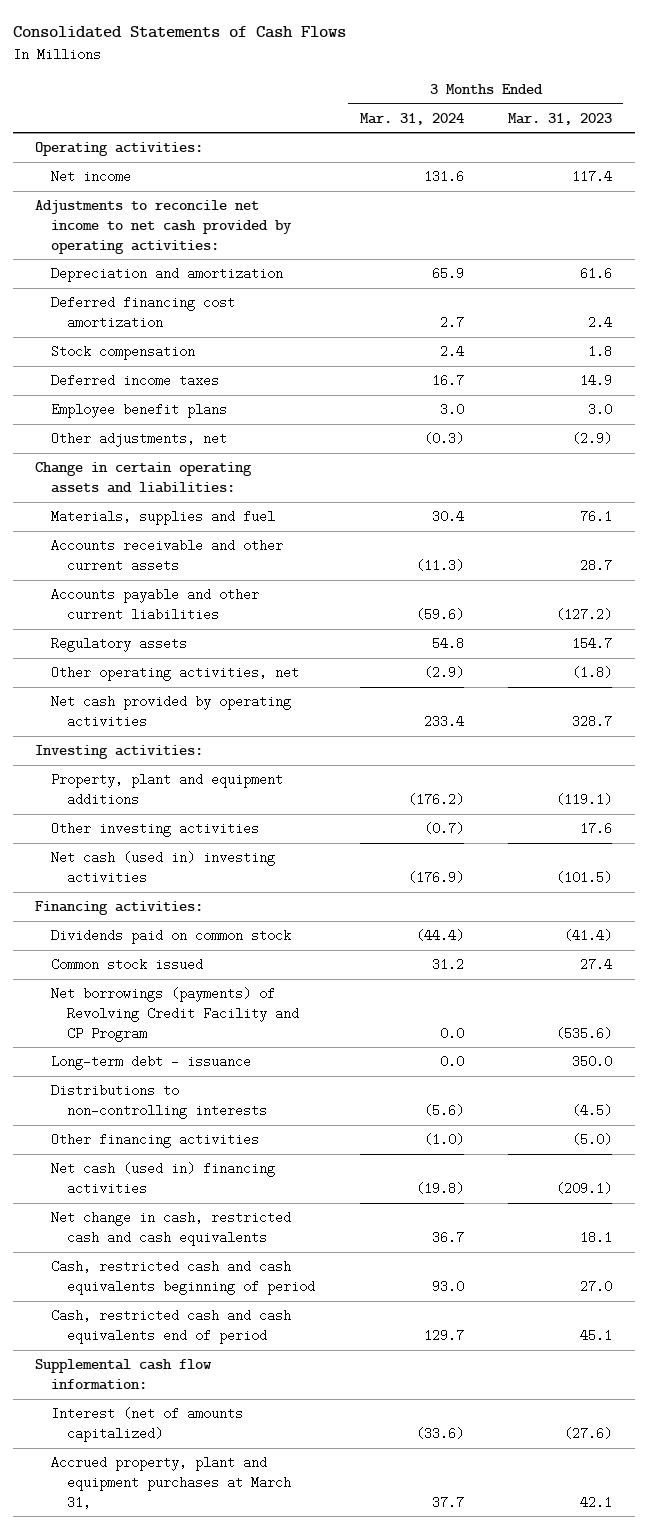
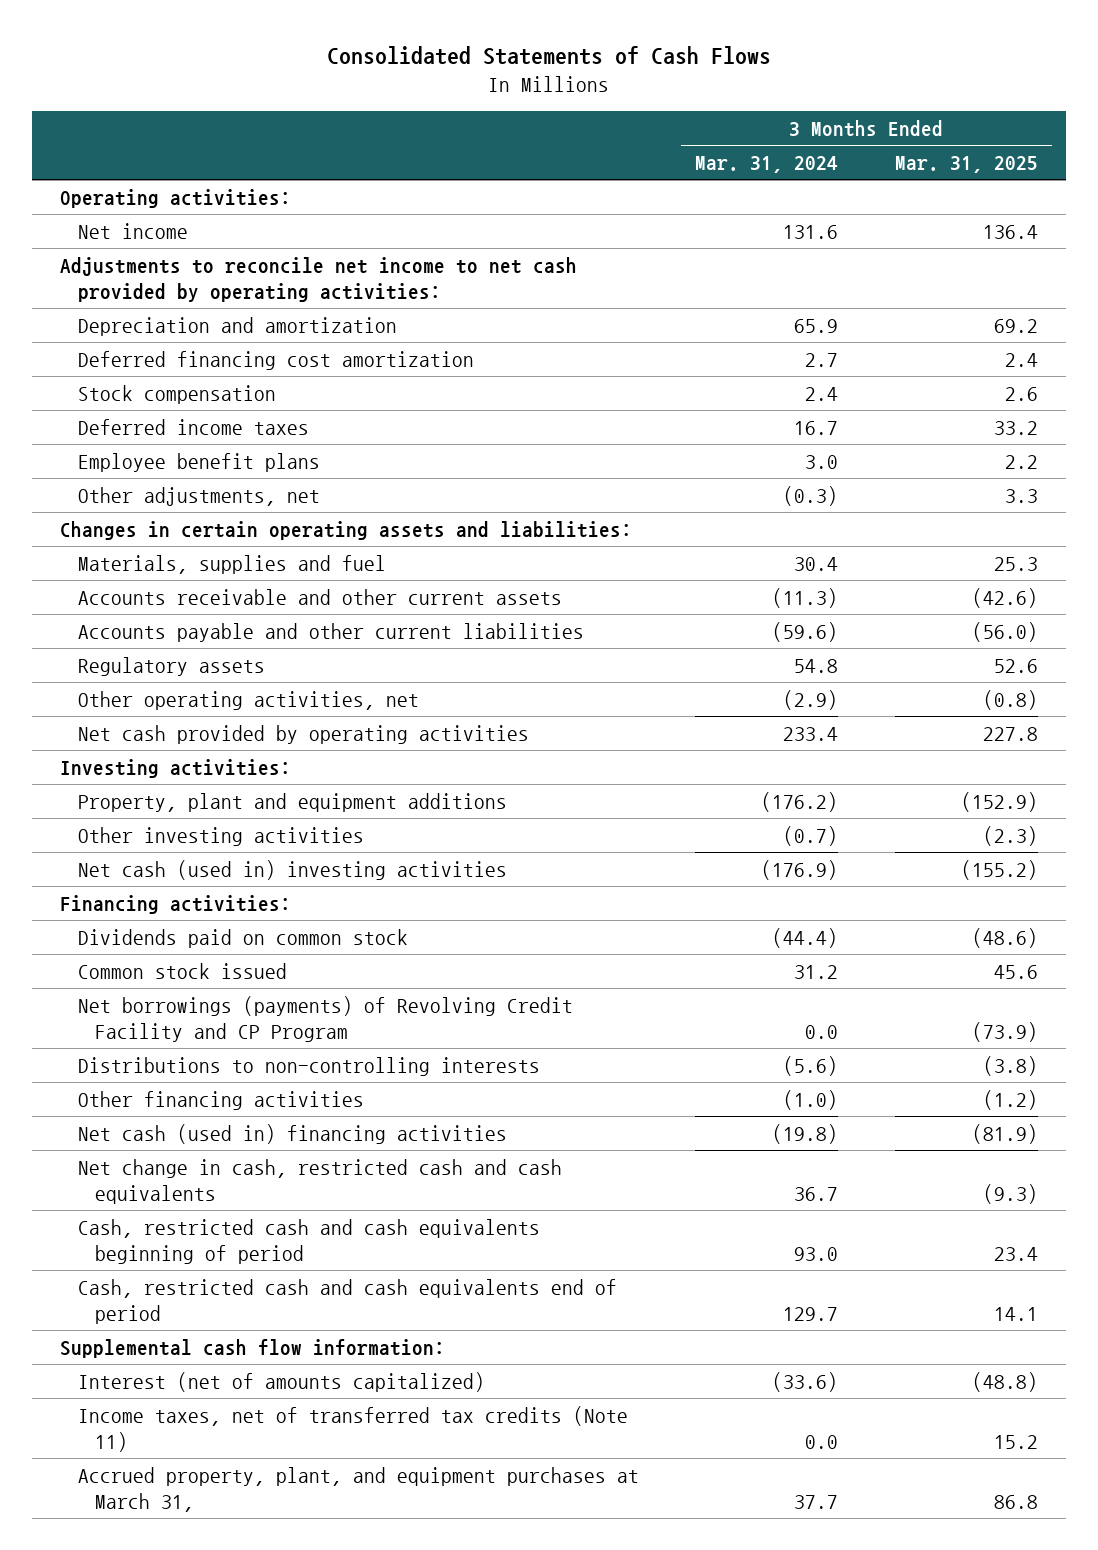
[508,112,613,125] Mar. 31, 2023 -> none
none -> [894,155,1038,173] Mar. 31, 2025
[35,462,253,493] Change in certain operating assets and liabilities: -> [60,520,633,540] Changes in certain operating assets and liabilities:
[51,1055,252,1071] Long-term debt - issuance -> none
none -> [77,1405,628,1452] Income taxes, net of transferred tax credits (Note 11)
[51,1456,291,1509] Accrued property, plant and equipment purchases at March 31, -> [77,1466,639,1512] Accrued property, plant, and equipment purchases at March 31,

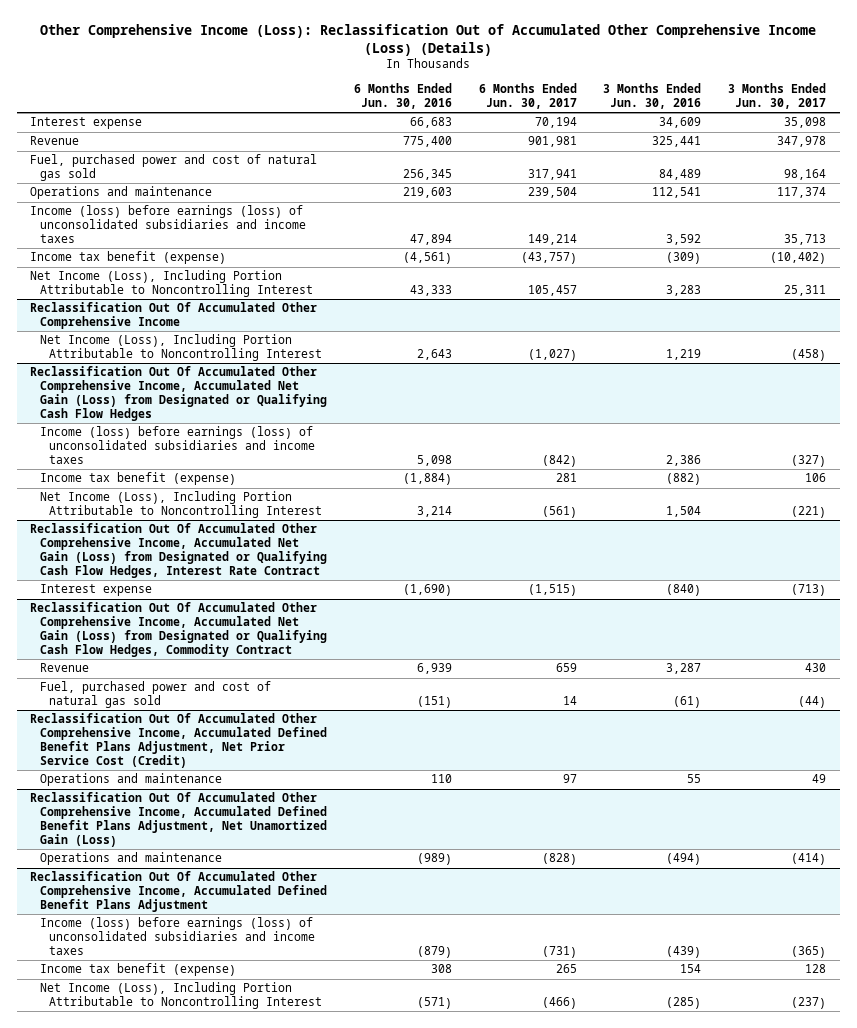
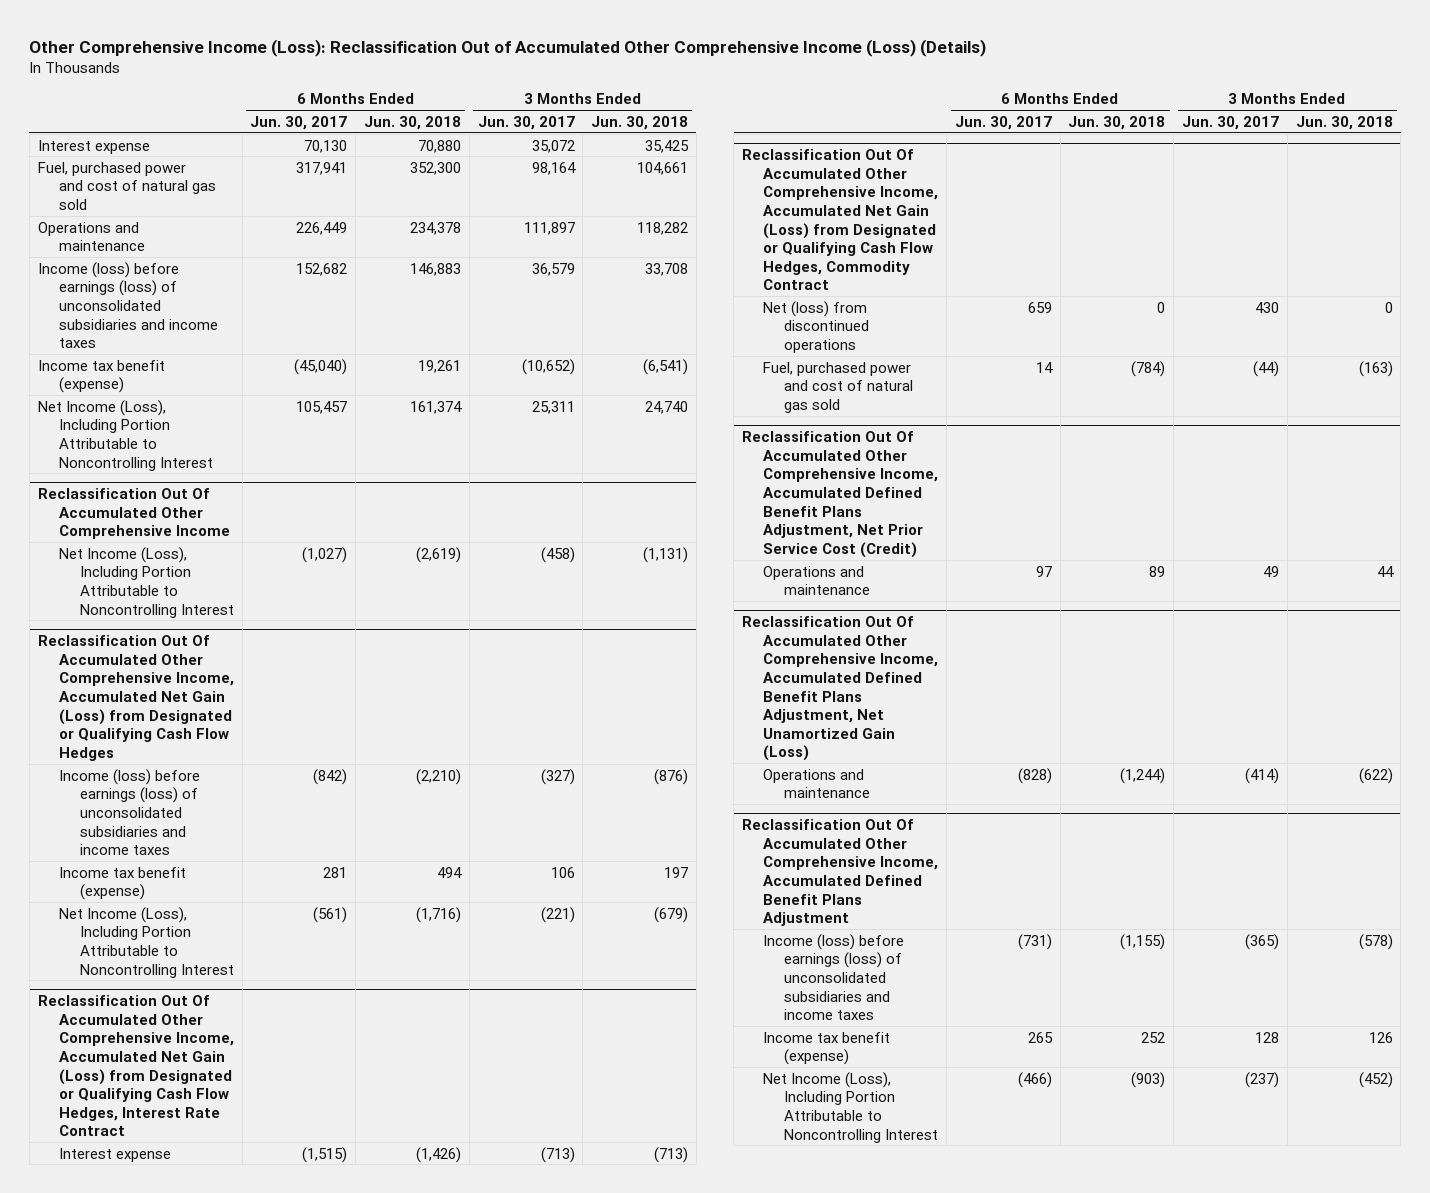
[353,83,452,109] 6 Months Ended Jun. 30, 2016 -> none
[603,83,702,109] 3 Months Ended Jun. 30, 2016 -> none
none -> [363,115,461,130] Jun. 30, 2018
none -> [591,115,689,130] Jun. 30, 2018
[30,136,80,146] Revenue -> none
[534,117,577,129] 70,194 -> [304,139,348,153] 70,130
[784,117,827,129] 35,098 -> [531,139,575,153] 35,072
[527,187,577,199] 239,504 -> [296,221,348,235] 226,449
[777,187,827,199] 117,374 -> [523,221,575,235] 111,897
[527,233,577,245] 149,214 -> [296,262,348,276] 152,682
[784,233,827,245] 35,713 -> [531,262,575,276] 36,579
[520,252,577,265] (43,757) -> [294,358,348,375] (45,040)
[770,252,827,265] (10,402) -> [521,358,575,375] (10,652)
[39,663,89,673] Revenue -> [763,300,870,353] Net (loss) from discontinued operations

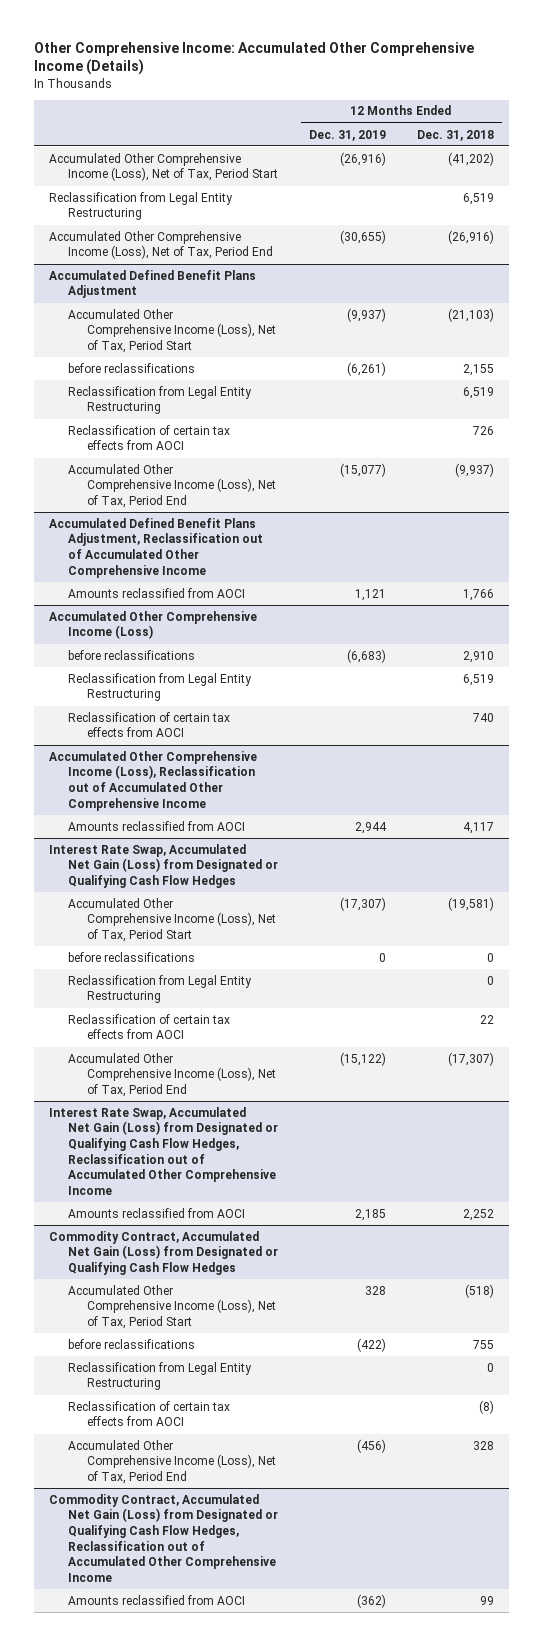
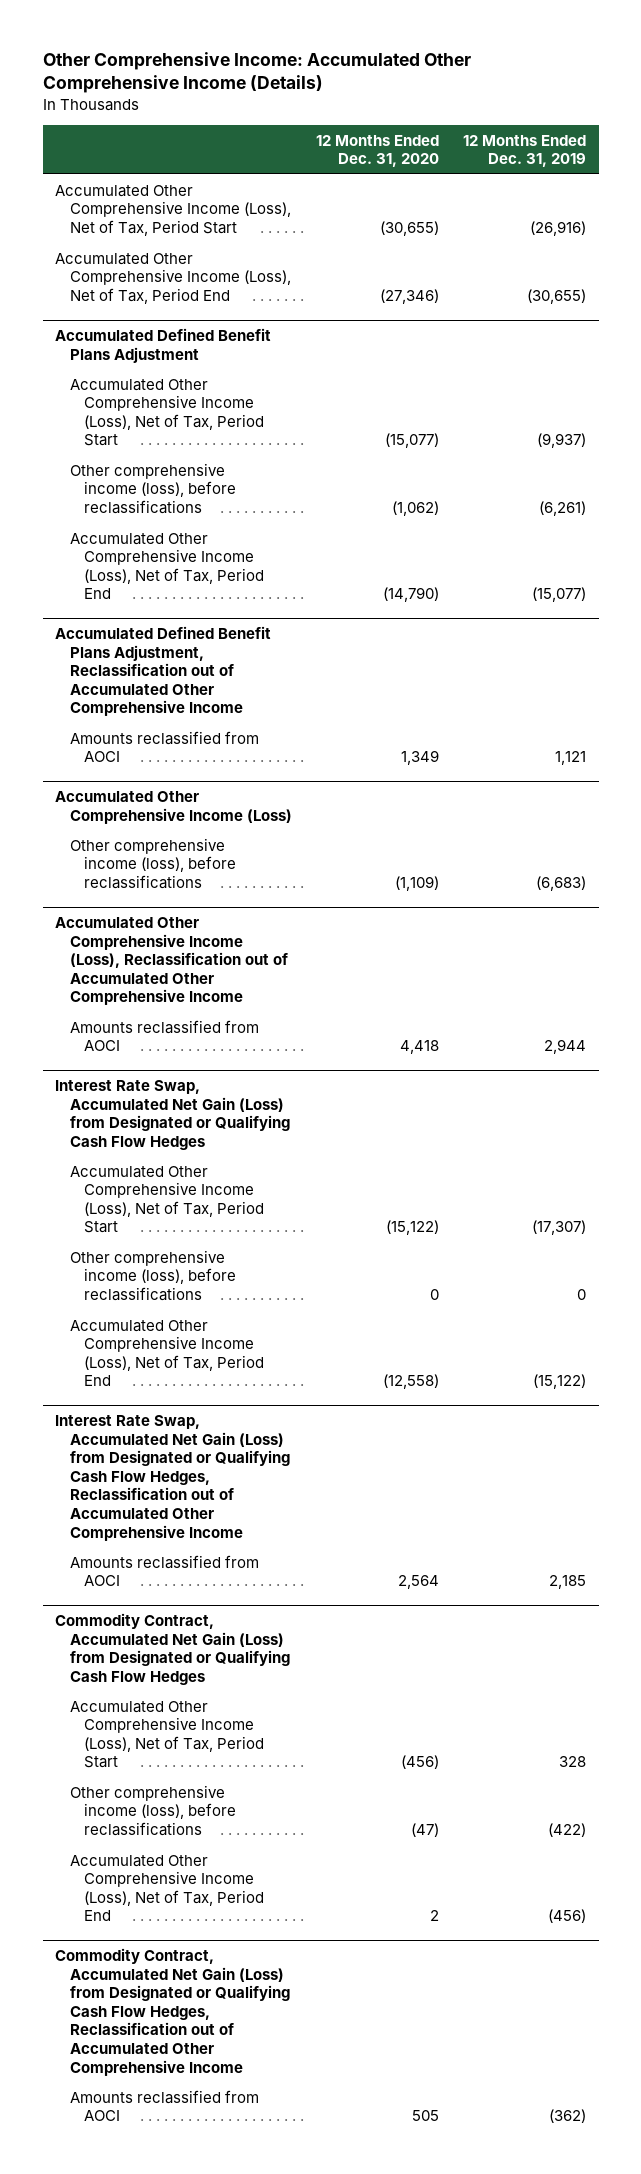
[416,129,494,141] Dec. 31, 2018 -> none
none -> [315,134,439,168] 12 Months Ended Dec. 31, 2020
[49,191,234,221] Reclassification from Legal Entity Restructuring -> none
[68,385,253,415] Reclassification from Legal Entity Restructuring -> none
[68,424,231,451] Reclassification of certain tax effects from AOCI -> none
[68,362,196,373] before reclassifications -> [69,462,237,514] Other comprehensive income (loss), before reclassifications
[68,672,253,702] Reclassification from Legal Entity Restructuring -> none
[68,711,231,738] Reclassification of certain tax effects from AOCI -> none
[68,649,196,660] before reclassifications -> [69,837,237,889] Other comprehensive income (loss), before reclassifications
[68,974,253,1004] Reclassification from Legal Entity Restructuring -> none
[68,1013,231,1040] Reclassification of certain tax effects from AOCI -> none
[68,951,196,962] before reclassifications -> [69,1249,237,1301] Other comprehensive income (loss), before reclassifications
[68,1361,253,1391] Reclassification from Legal Entity Restructuring -> none
[68,1400,231,1427] Reclassification of certain tax effects from AOCI -> none
[68,1338,196,1349] before reclassifications -> [69,1784,237,1836] Other comprehensive income (loss), before reclassifications

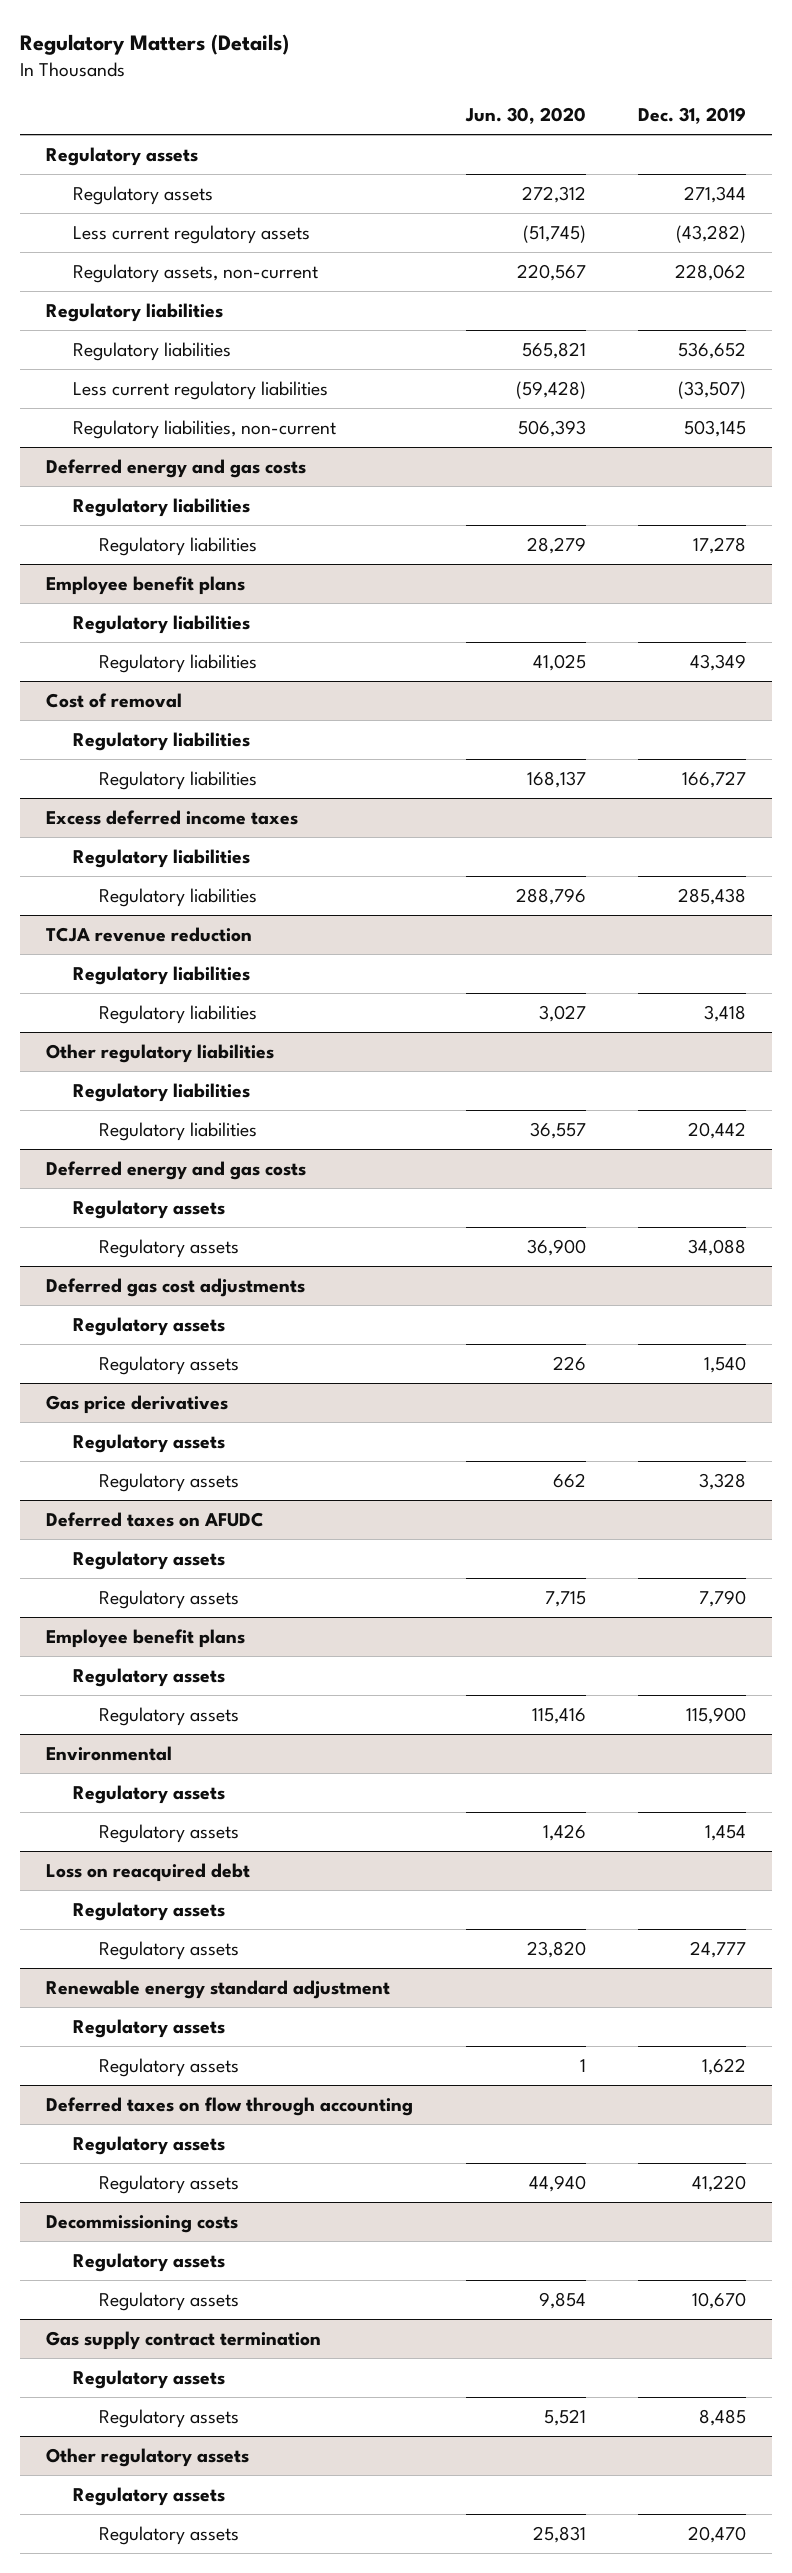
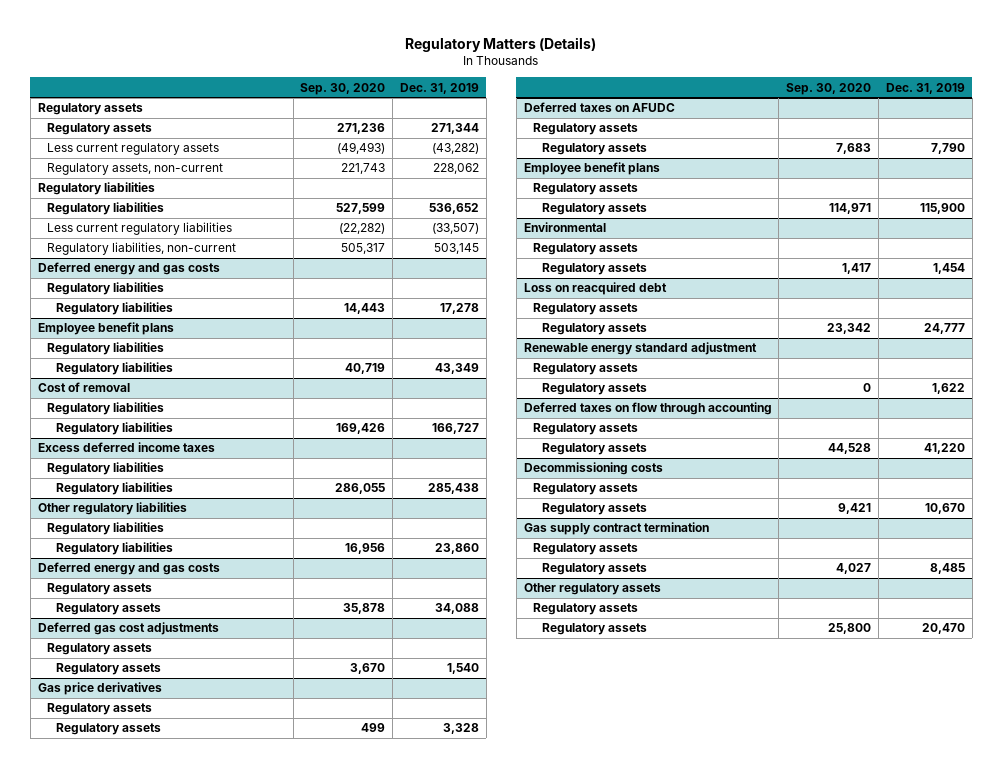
[464,107,586,125] Jun. 30, 2020 -> none
none -> [300,82,386,95] Sep. 30, 2020
[46,926,253,942] TCJA revenue reduction -> none
[72,965,250,985] Regulatory liabilities -> none
[99,1004,258,1024] Regulatory liabilities -> none
[687,1121,746,1139] 20,442 -> [435,543,480,555] 23,860

